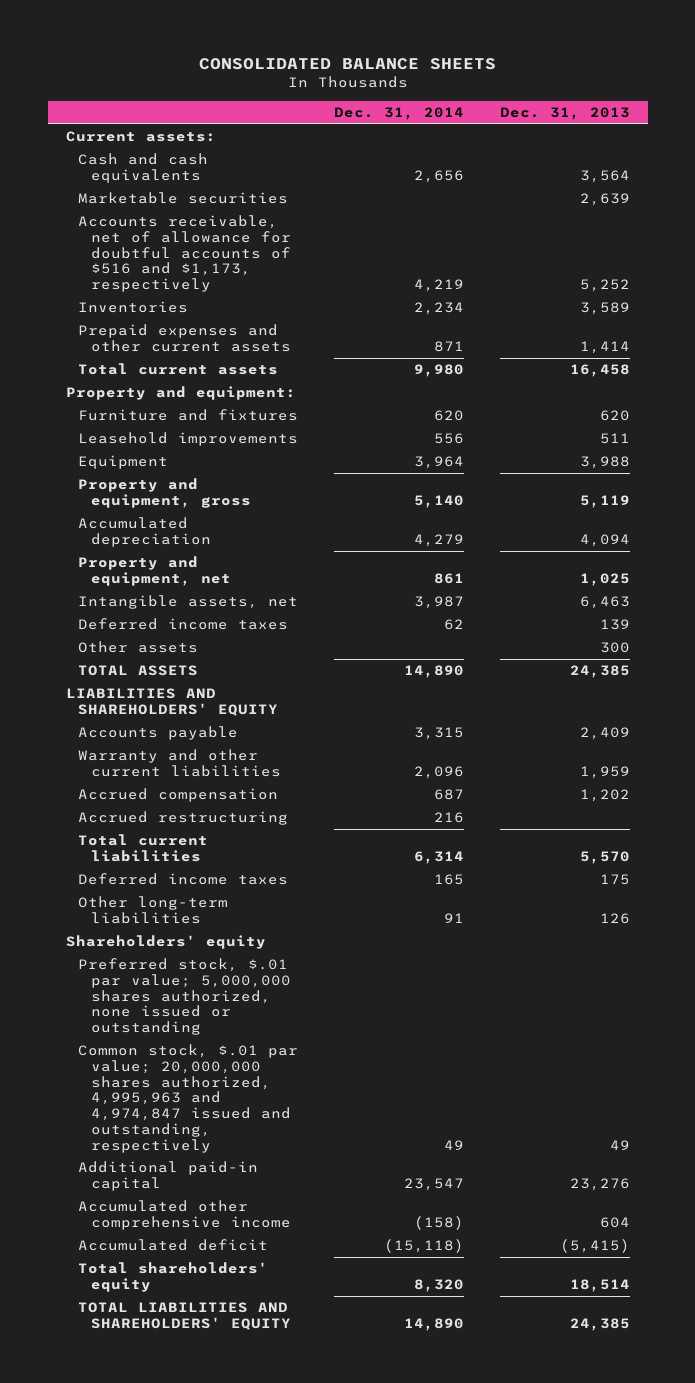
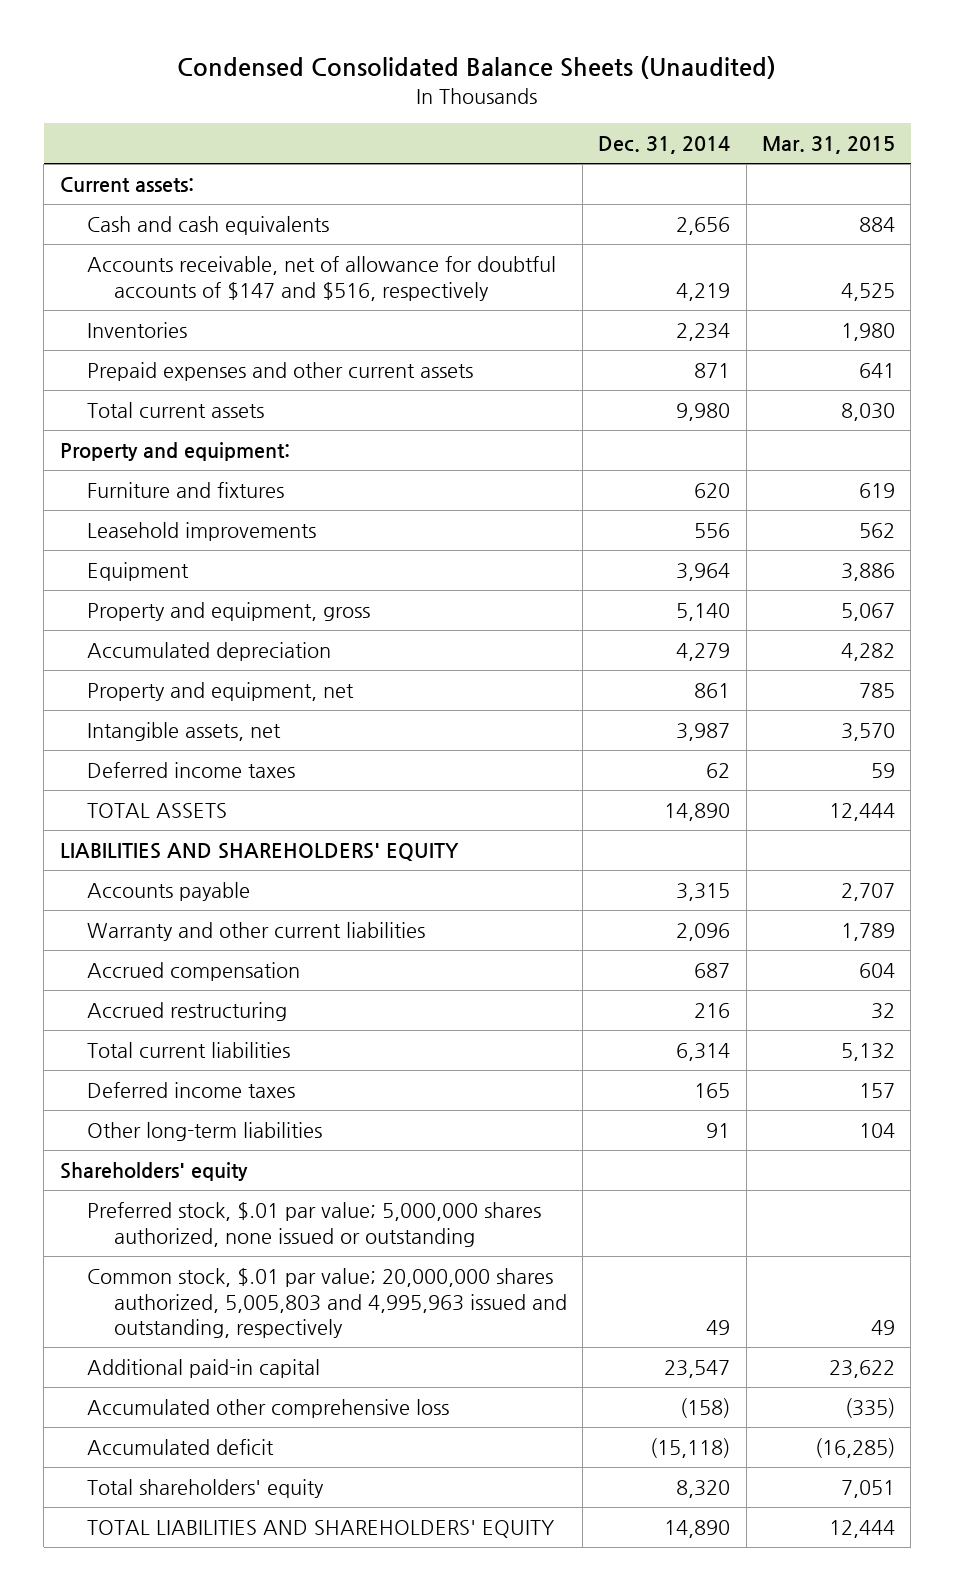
[198,57,496,70] CONSOLIDATED BALANCE SHEETS -> [177,56,777,80] Condensed Consolidated Balance Sheets (Unaudited)
[499,107,630,121] Dec. 31, 2013 -> none
none -> [762,136,896,155] Mar. 31, 2015
[78,192,289,205] Marketable securities -> none
[78,215,291,293] Accounts receivable, net of allowance for doubtful accounts of $516 and $1,173, respectively -> [86,256,556,301] Accounts receivable, net of allowance for doubtful accounts of $147 and $516, respectively
[78,641,199,654] Other assets -> none
[78,1044,299,1153] Common stock, $.01 par value; 20,000,000 shares authorized, 4,995,963 and 4,974,847 issued and outstanding, respectively -> [86,1268,567,1339] Common stock, $.01 par value; 20,000,000 shares authorized, 5,005,803 and 4,995,963 issued and outstanding, respectively
[78,1200,291,1230] Accumulated other comprehensive income -> [86,1399,449,1419] Accumulated other comprehensive loss

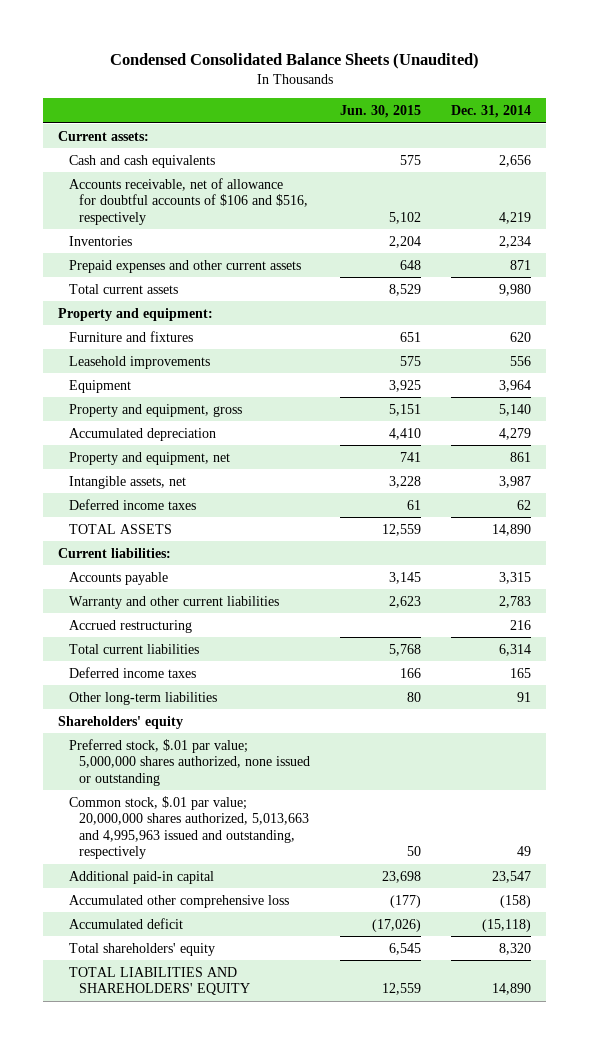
[762,136,896,155] Mar. 31, 2015 -> none
none -> [340,105,422,119] Jun. 30, 2015
[86,256,556,301] Accounts receivable, net of allowance for doubtful accounts of $147 and $516, respectively -> [68,177,308,225] Accounts receivable, net of allowance for doubtful accounts of $106 and $516, respectively
[59,843,459,862] LIABILITIES AND SHAREHOLDERS' EQUITY -> none
none -> [58,547,172,558] Current liabilities:
[86,962,300,982] Accrued compensation -> none
[676,923,731,942] 2,096 -> [499,595,532,608] 2,783
[86,1268,567,1339] Common stock, $.01 par value; 20,000,000 shares authorized, 5,005,803 and 4,995,963 issued and outstanding, respectively -> [68,795,309,860] Common stock, $.01 par value; 20,000,000 shares authorized, 5,013,663 and 4,995,963 issued and outstanding, respectively

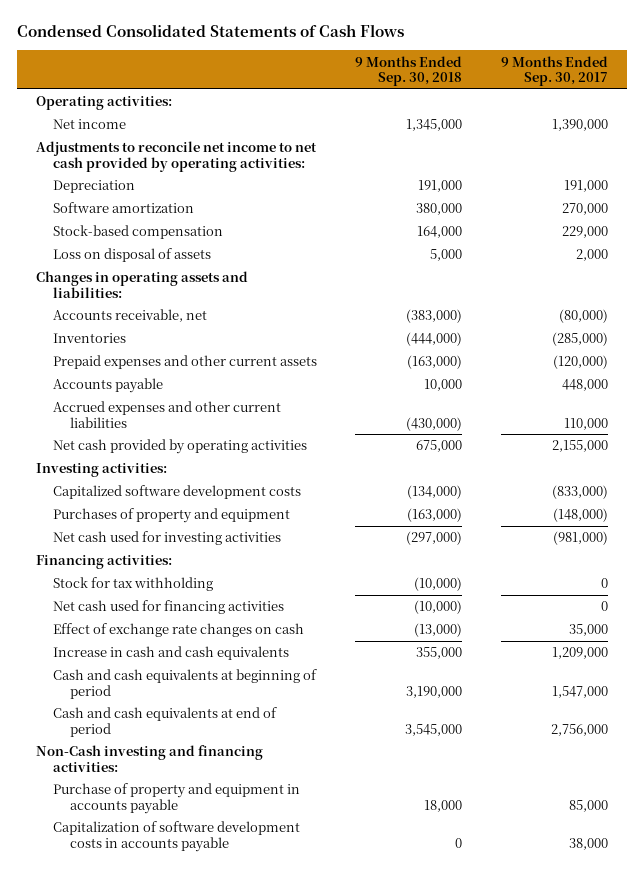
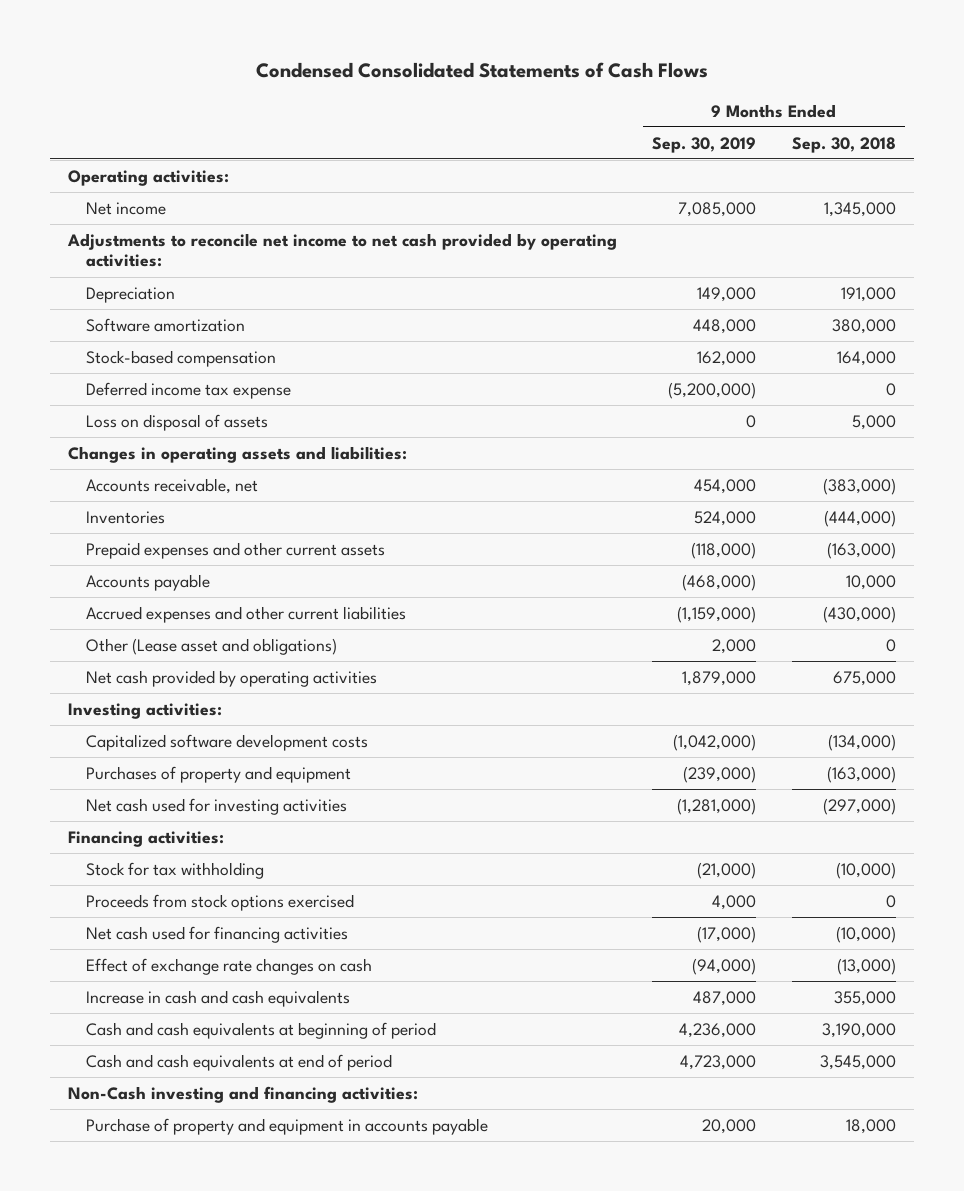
[500,55,608,87] 9 Months Ended Sep. 30, 2017 -> none
none -> [652,136,757,153] Sep. 30, 2019
none -> [85,381,291,399] Deferred income tax expense
none -> [85,637,337,655] Other (Lease asset and obligations)
none -> [85,893,354,911] Proceeds from stock options exercised
[53,821,301,852] Capitalization of software development costs in accounts payable -> none

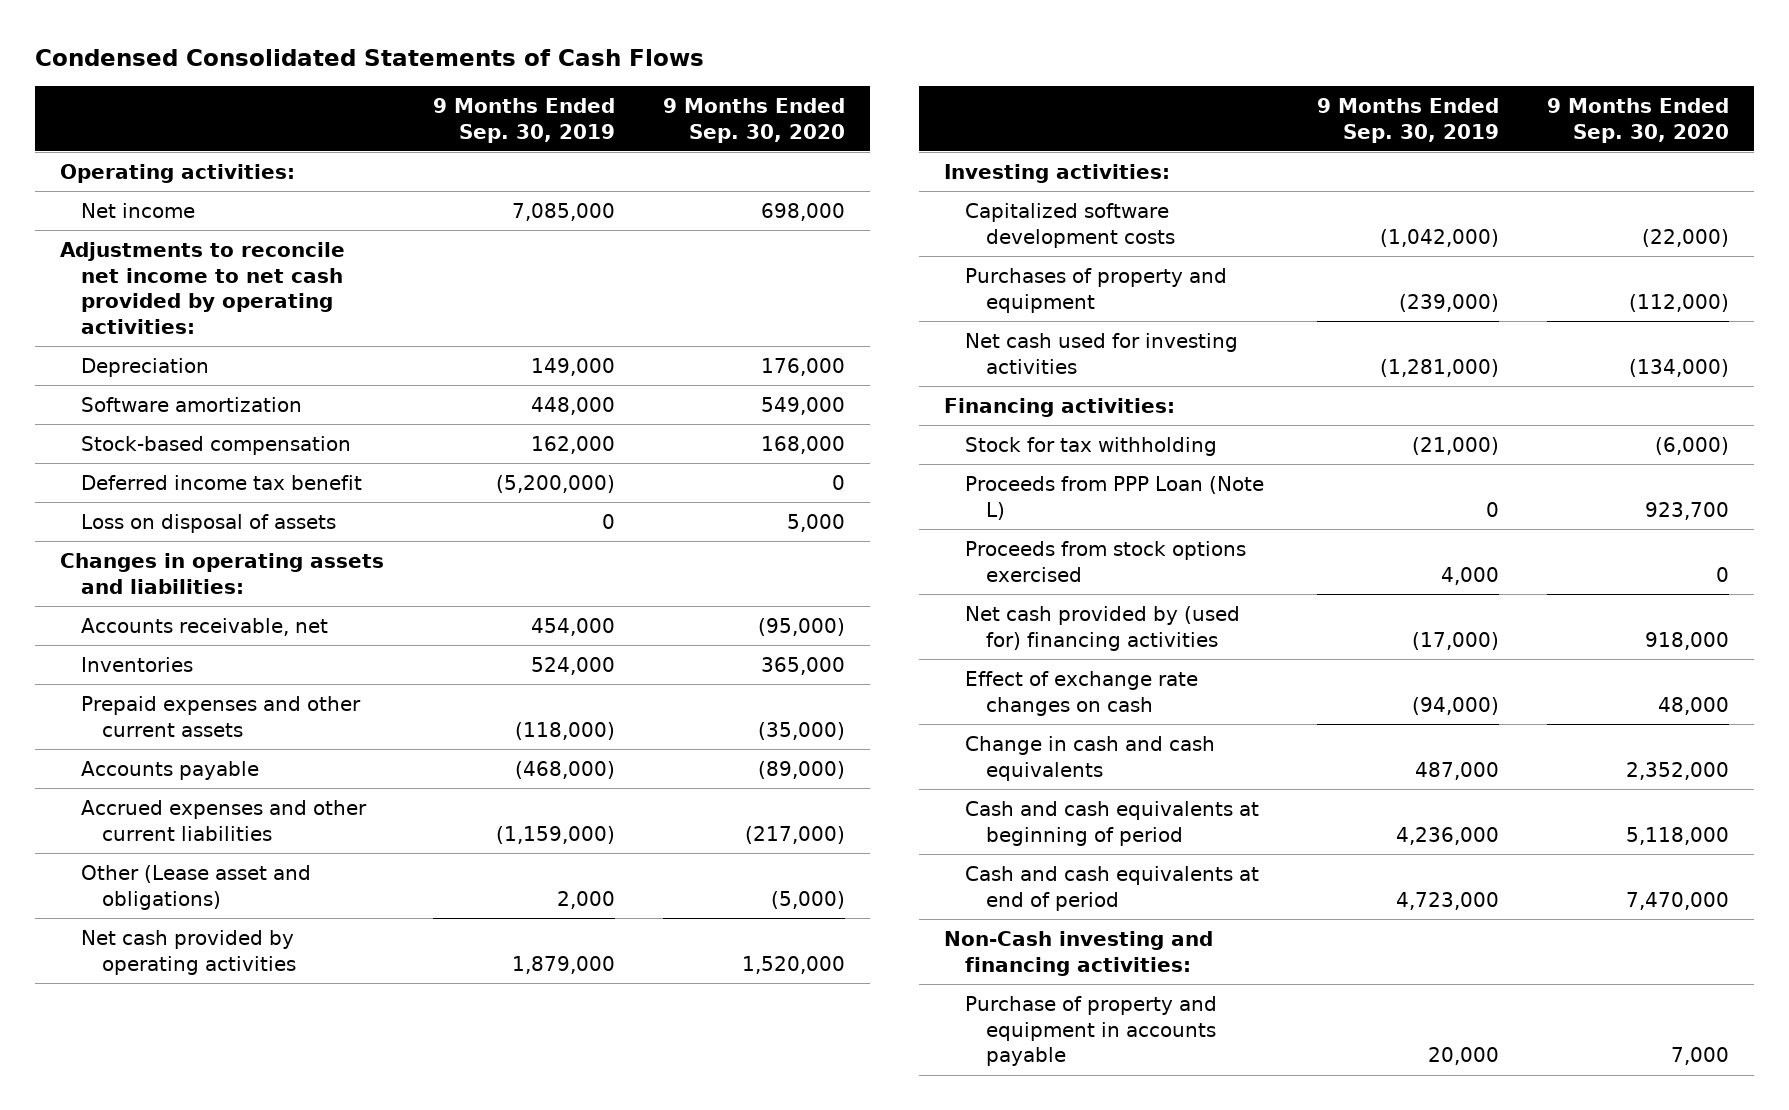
[792,136,897,153] Sep. 30, 2018 -> none
none -> [663,97,846,143] 9 Months Ended Sep. 30, 2020
[85,381,291,399] Deferred income tax expense -> [80,474,362,490] Deferred income tax benefit
none -> [964,475,1264,520] Proceeds from PPP Loan (Note L)
[85,925,348,943] Net cash used for financing activities -> [964,605,1240,651] Net cash provided by (used for) financing activities
[85,989,350,1007] Increase in cash and cash equivalents -> [964,735,1215,781] Change in cash and cash equivalents

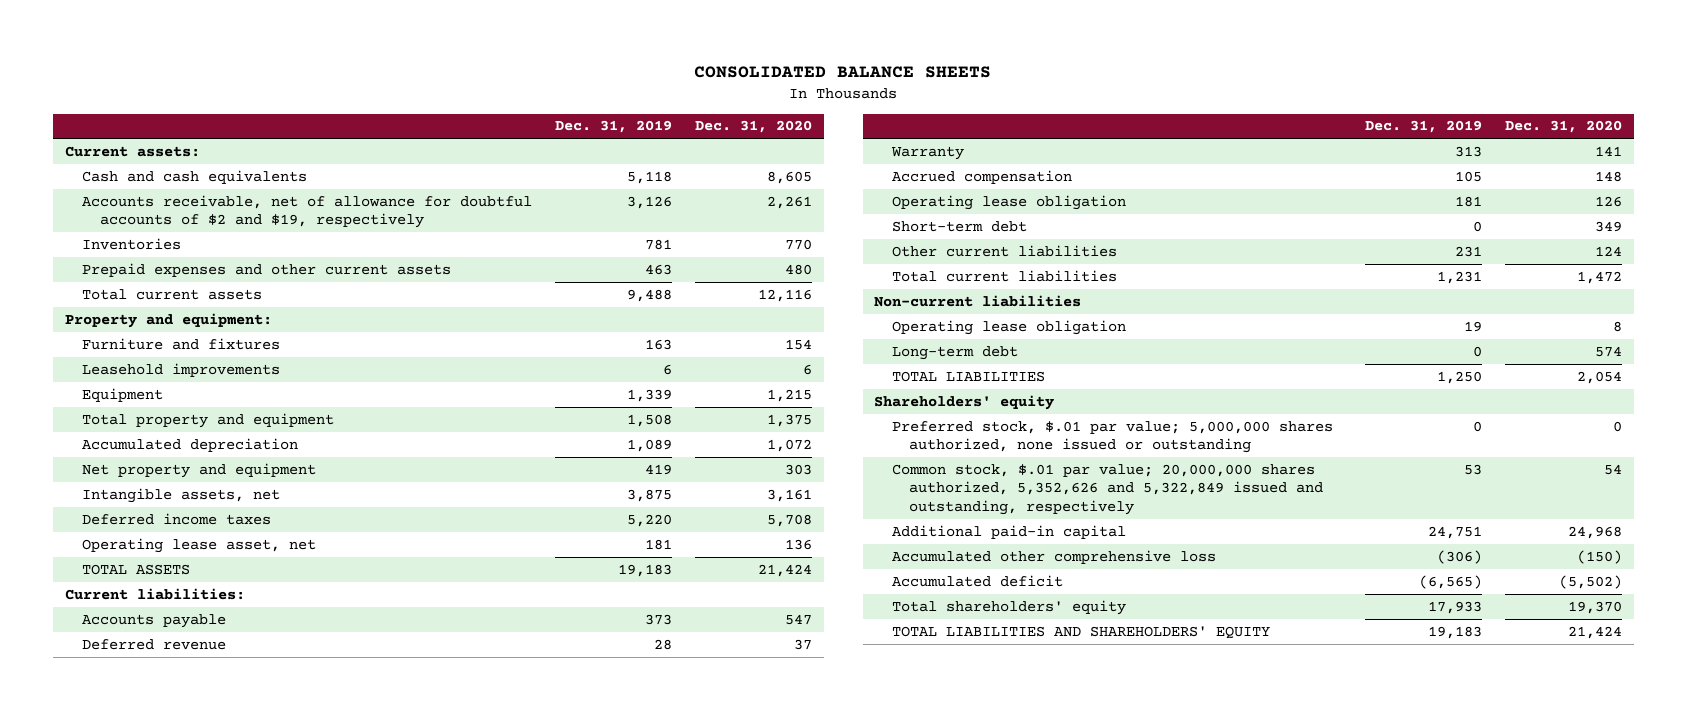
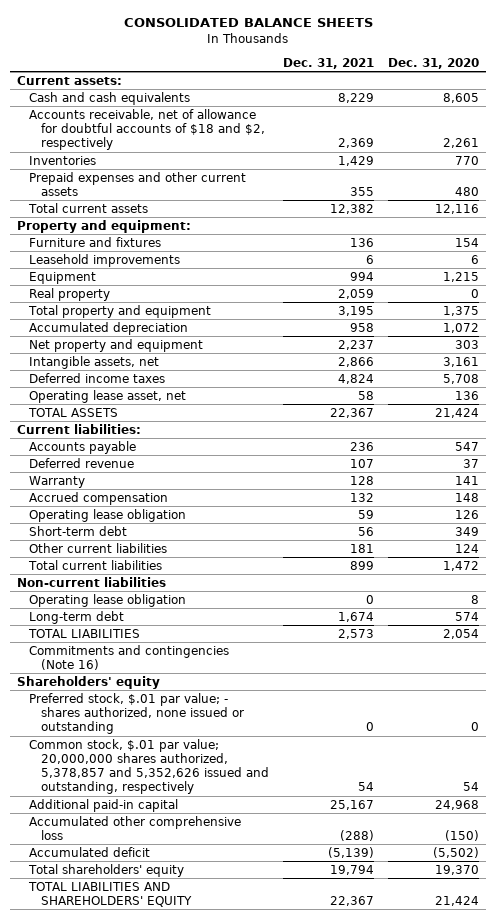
[555,120,673,134] Dec. 31, 2019 -> none
none -> [283,57,375,69] Dec. 31, 2021
[82,194,533,229] Accounts receivable, net of allowance for doubtful accounts of $2 and $19, respectively -> [29,108,266,151] Accounts receivable, net of allowance for doubtful accounts of $18 and $2, respectively
none -> [29,287,111,301] Real property
none -> [29,644,230,670] Commitments and contingencies (Note 16)
[891,420,1333,454] Preferred stock, $.01 par value; 5,000,000 shares authorized, none issued or outstanding -> [29,692,245,735] Preferred stock, $.01 par value; - shares authorized, none issued or outstanding
[891,463,1324,516] Common stock, $.01 par value; 20,000,000 shares authorized, 5,352,626 and 5,322,849 issued and outstanding, respectively -> [29,738,270,795] Common stock, $.01 par value; 20,000,000 shares authorized, 5,378,857 and 5,352,626 issued and outstanding, respectively

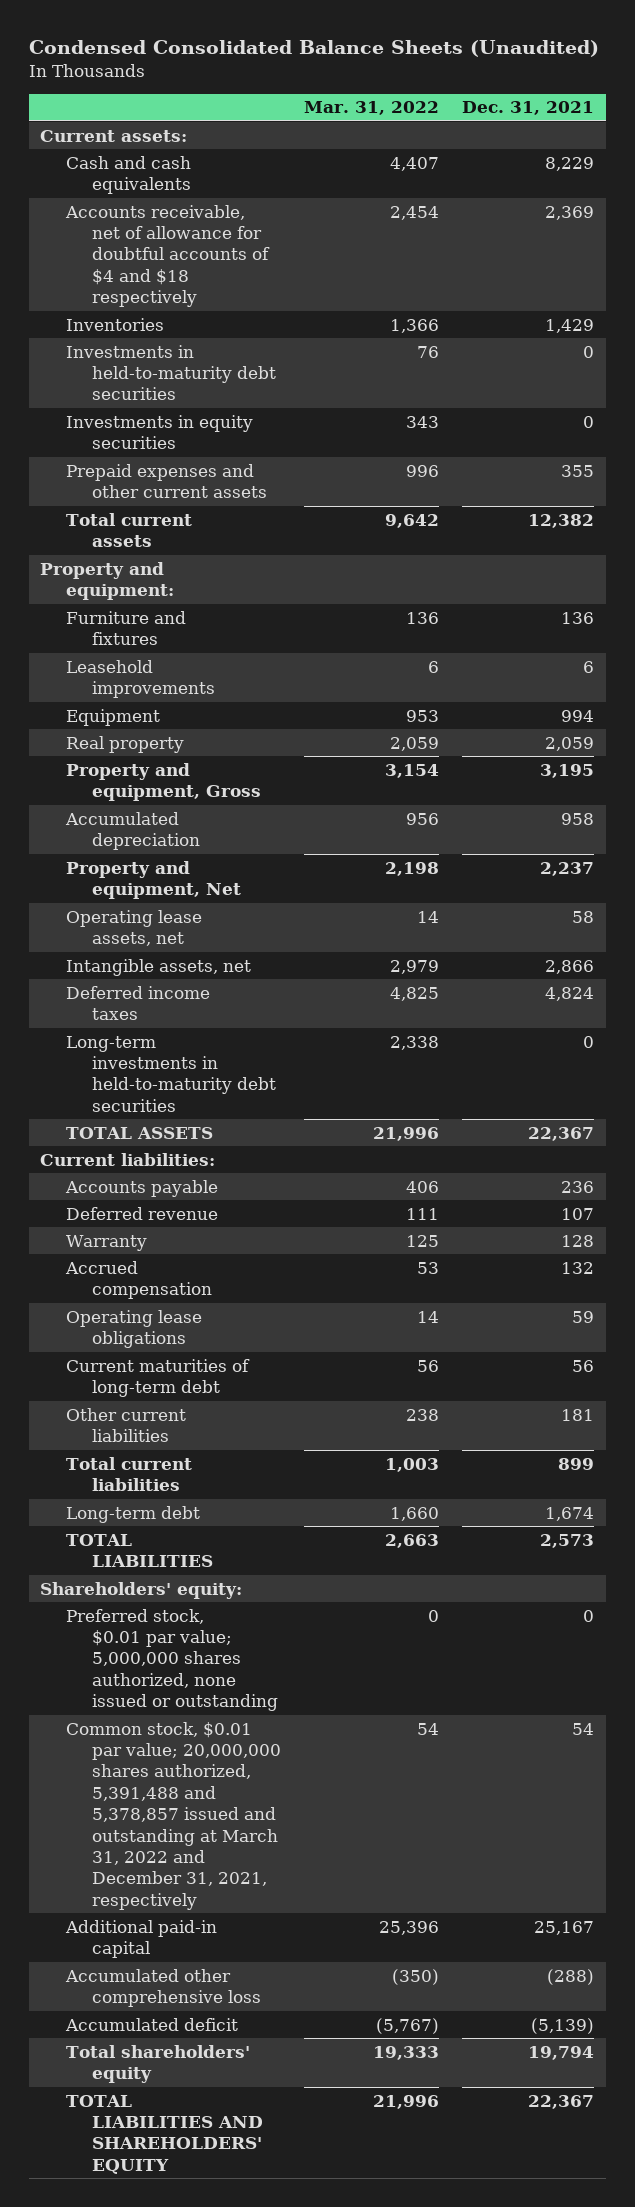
[124,18,374,28] CONSOLIDATED BALANCE SHEETS -> [28,40,599,58] Condensed Consolidated Balance Sheets (Unaudited)
[388,57,480,69] Dec. 31, 2020 -> none
none -> [304,101,440,116] Mar. 31, 2022
[29,108,266,151] Accounts receivable, net of allowance for doubtful accounts of $18 and $2, respectively -> [65,204,271,308] Accounts receivable, net of allowance for doubtful accounts of $4 and $18 respectively
none -> [66,344,277,401] Investments in held-to-maturity debt securities
none -> [66,414,254,450] Investments in equity securities
[28,304,212,318] Total property and equipment -> [66,762,262,802] Property and equipment, Gross
[29,338,204,352] Net property and equipment -> [66,860,242,900] Property and equipment, Net
none -> [66,909,203,947] Operating lease assets, net
[29,389,187,403] Operating lease asset, net -> none
none -> [66,1035,277,1112] Long-term investments in held-to-maturity debt securities
[29,525,128,536] Short-term debt -> none
[29,508,187,522] Operating lease obligation -> [66,1309,203,1349] Operating lease obligations
none -> [66,1358,251,1398] Current maturities of long-term debt
[16,576,166,587] Non-current liabilities -> none
[29,593,187,607] Operating lease obligation -> none
[29,644,230,670] Commitments and contingencies (Note 16) -> none
[16,675,160,689] Shareholders' equity -> [40,1581,243,1599] Shareholders' equity:
[29,692,245,735] Preferred stock, $.01 par value; - shares authorized, none issued or outstanding -> [66,1608,279,1712] Preferred stock, $0.01 par value; 5,000,000 shares authorized, none issued or outstanding
[29,738,270,795] Common stock, $.01 par value; 20,000,000 shares authorized, 5,378,857 and 5,352,626 issued and outstanding, respectively -> [66,1721,282,1910] Common stock, $0.01 par value; 20,000,000 shares authorized, 5,391,488 and 5,378,857 issued and outstanding at March 31, 2022 and December 31, 2021, respectively

